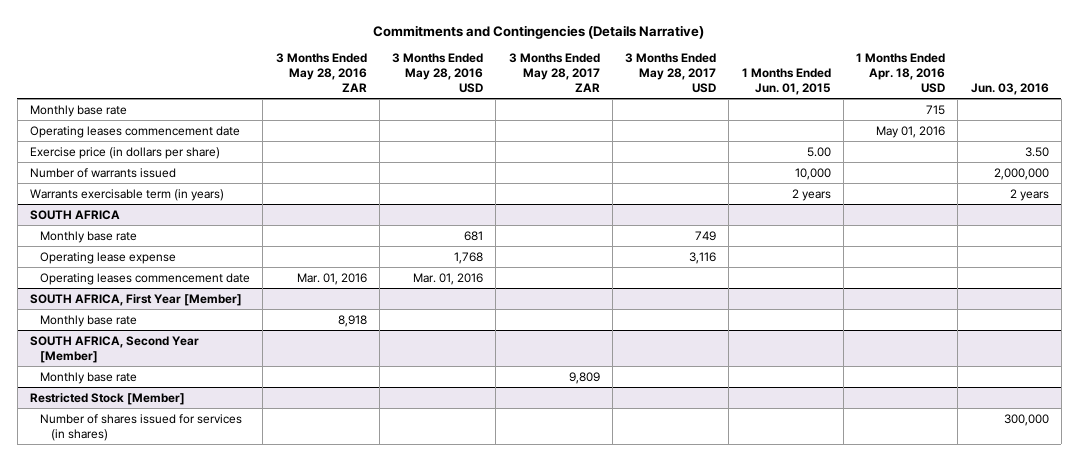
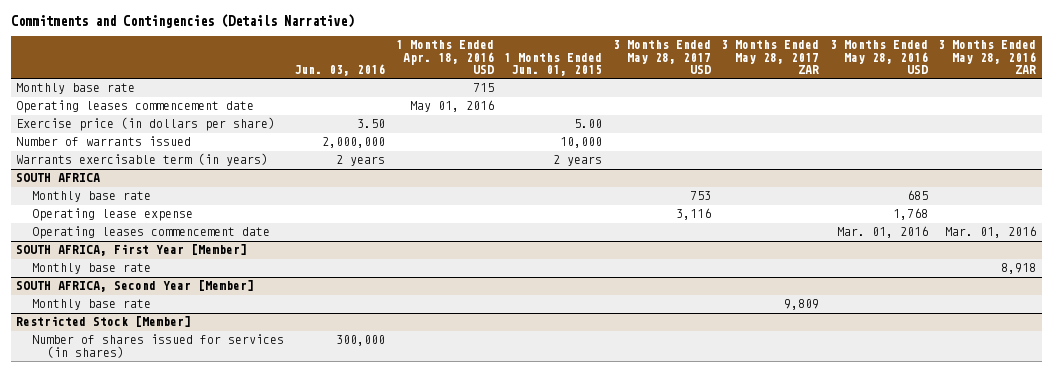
[464,230,484,241] 681 -> [906,190,928,201] 685
[695,230,717,241] 749 -> [689,191,711,201] 753

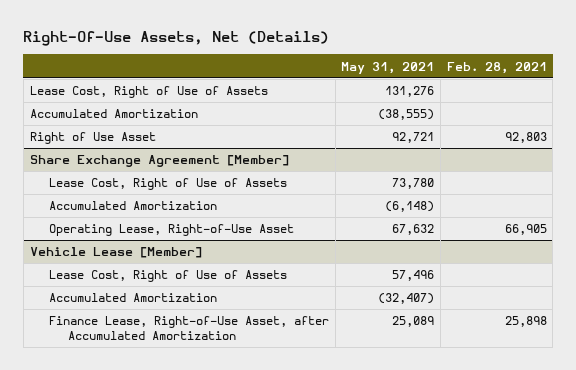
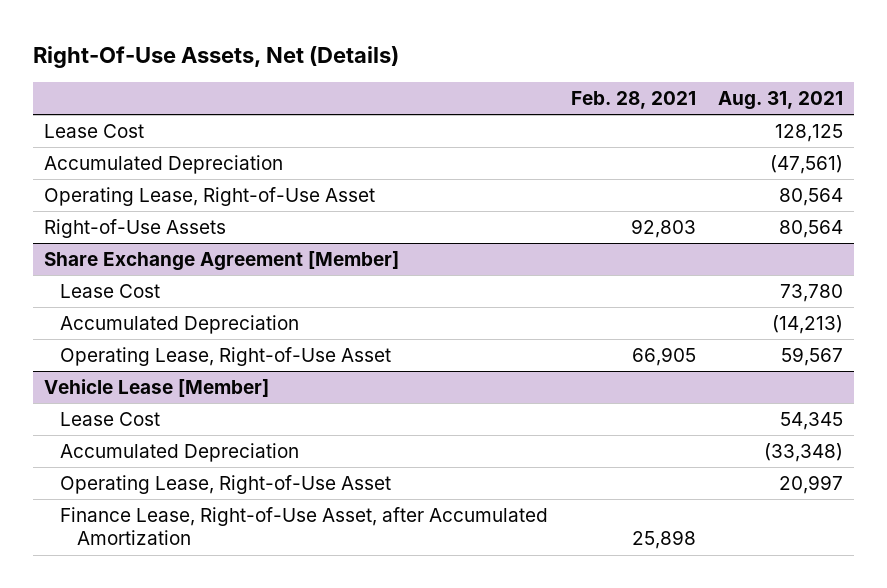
[341,61,435,74] May 31, 2021 -> none
none -> [717,90,843,110] Aug. 31, 2021
[29,86,268,99] Lease Cost, Right of Use of Assets -> [44,124,145,139] Lease Cost
[29,109,198,119] Accumulated Amortization -> [44,155,284,175] Accumulated Depreciation
none -> [44,187,376,207] Operating Lease, Right-of-Use Asset
[29,132,156,145] Right of Use Asset -> [44,219,227,239] Right-of-Use Assets
[48,178,287,191] Lease Cost, Right of Use of Assets -> [60,284,161,299] Lease Cost
[48,201,217,211] Accumulated Amortization -> [60,315,300,335] Accumulated Depreciation
[48,270,287,283] Lease Cost, Right of Use of Assets -> [60,412,161,427] Lease Cost
[48,293,217,303] Accumulated Amortization -> [60,443,300,463] Accumulated Depreciation
none -> [60,475,392,495] Operating Lease, Right-of-Use Asset

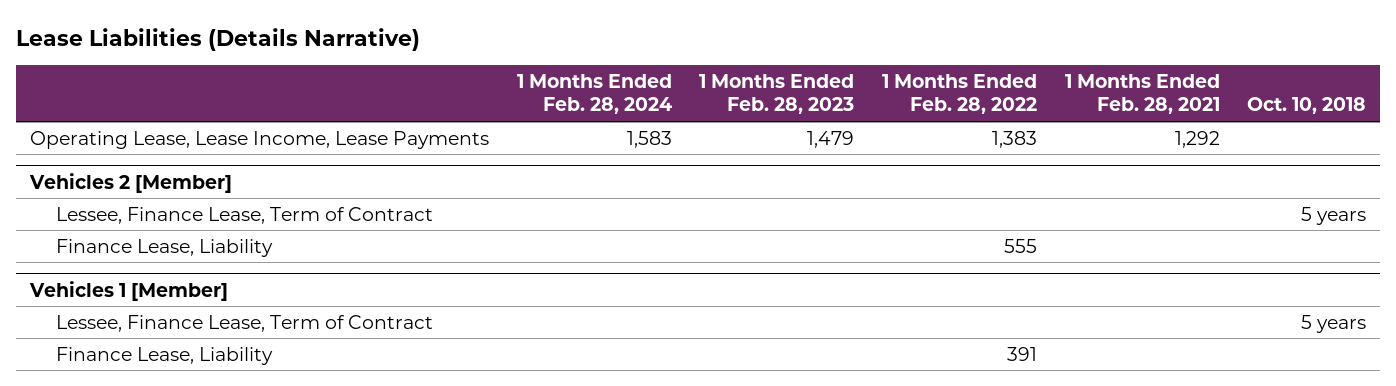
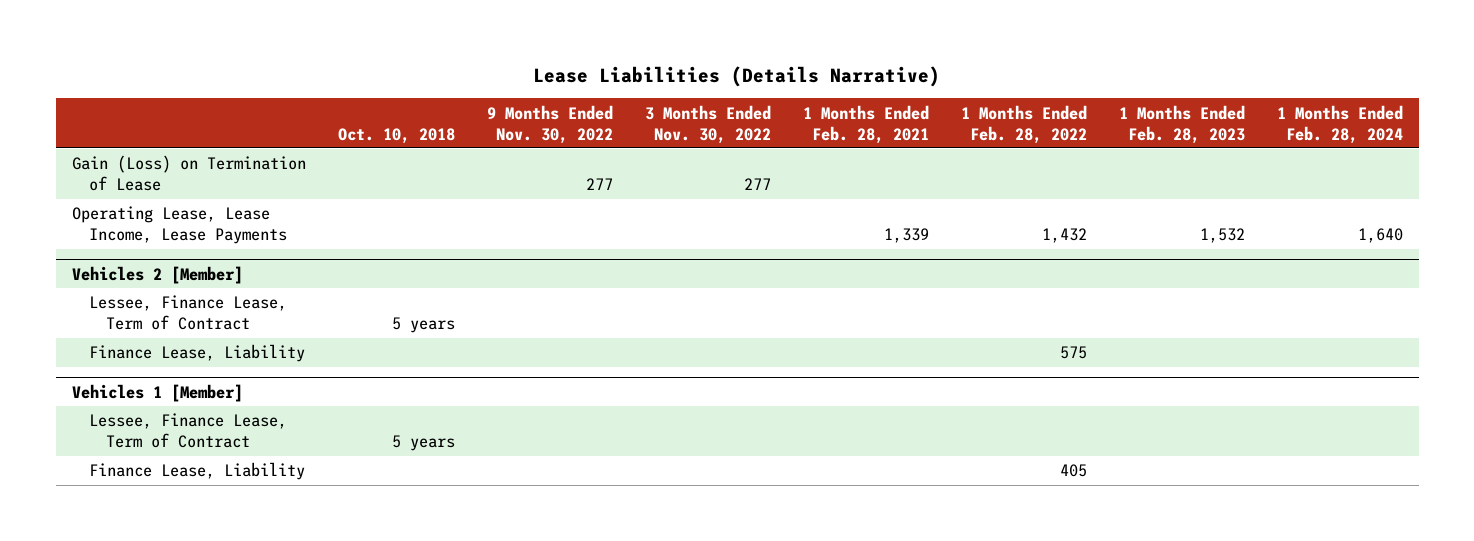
none -> [486,104,613,144] 9 Months Ended Nov. 30, 2022
none -> [644,104,771,144] 3 Months Ended Nov. 30, 2022
none -> [71,155,306,192] Gain (Loss) on Termination of Lease
[626,130,672,148] 1,583 -> [1357,228,1403,244] 1,640
[807,130,855,148] 1,479 -> [1199,228,1245,244] 1,532
[991,130,1037,148] 1,383 -> [1041,228,1087,244] 1,432
[1174,130,1220,148] 1,292 -> [883,228,929,244] 1,339
[1003,238,1037,253] 555 -> [1059,346,1087,360] 575
[1006,346,1037,361] 391 -> [1059,464,1087,478] 405

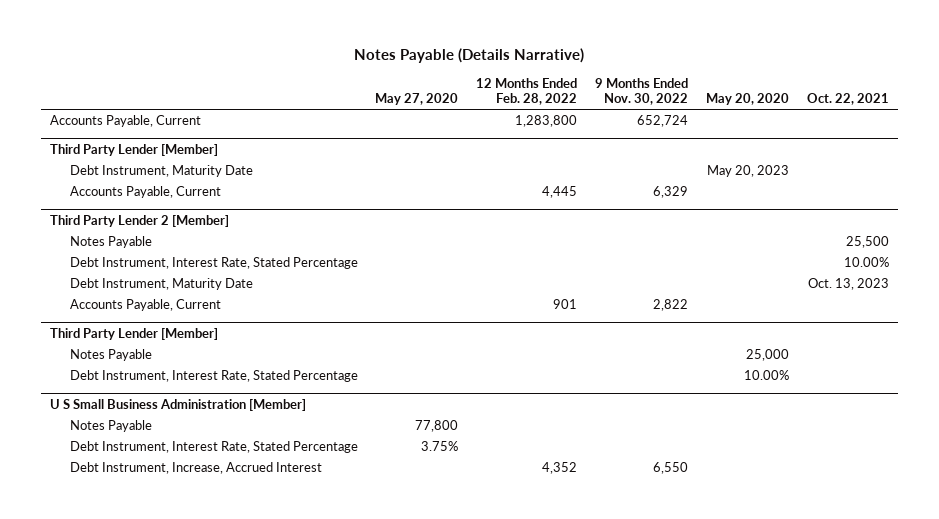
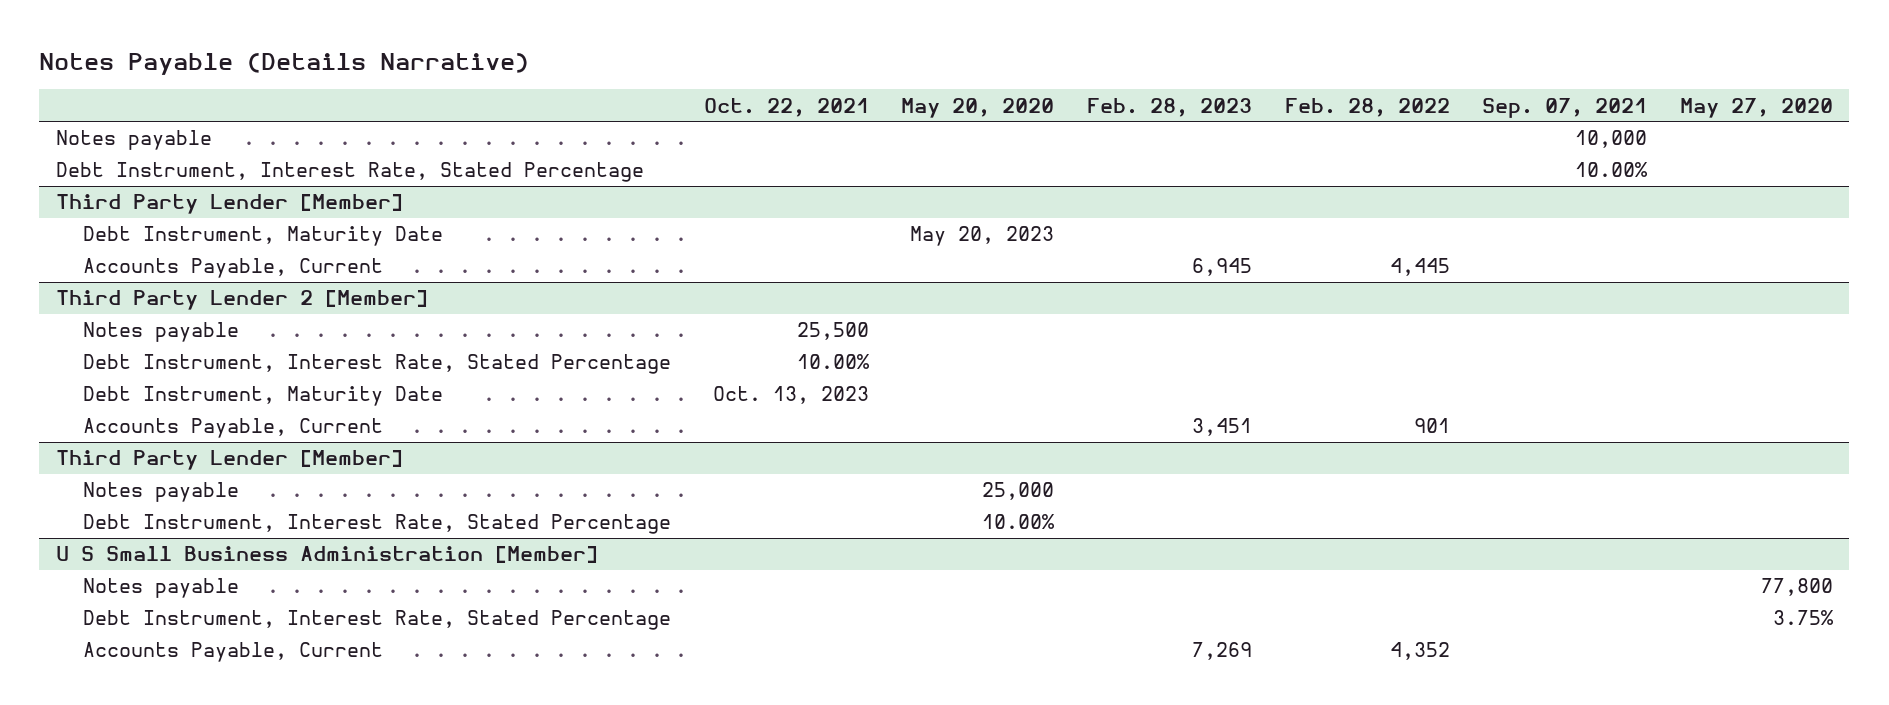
[476,77,578,106] 12 Months Ended Feb. 28, 2022 -> none
[595,77,689,106] 9 Months Ended Nov. 30, 2022 -> none
none -> [1086,97,1252,117] Feb. 28, 2023
none -> [1284,97,1450,117] Feb. 28, 2022
none -> [1482,97,1648,118] Sep. 07, 2021
[49,114,201,127] Accounts Payable, Current -> none
none -> [55,130,212,151] Notes payable
none -> [55,162,644,183] Debt Instrument, Interest Rate, Stated Percentage
[69,235,152,248] Notes Payable -> [83,322,240,343] Notes payable
[69,348,152,361] Notes Payable -> [83,482,240,503] Notes payable
[69,419,152,432] Notes Payable -> [83,578,240,599] Notes payable
[69,461,322,474] Debt Instrument, Increase, Accrued Interest -> none
none -> [83,642,384,663] Accounts Payable, Current

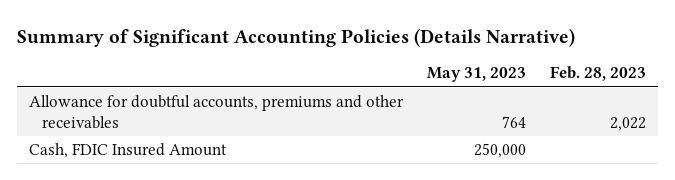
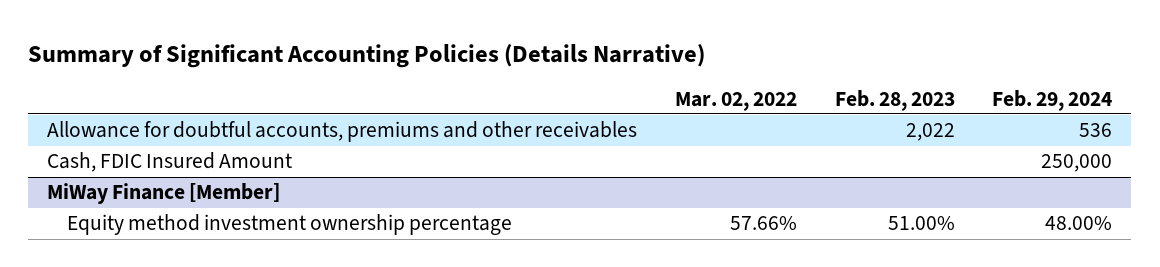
[426,67,526,83] May 31, 2023 -> none
none -> [674,91,797,111] Mar. 02, 2022
none -> [992,89,1113,111] Feb. 29, 2024
none -> [47,183,281,205] MiWay Finance [Member]
none -> [67,214,513,236] Equity method investment ownership percentage

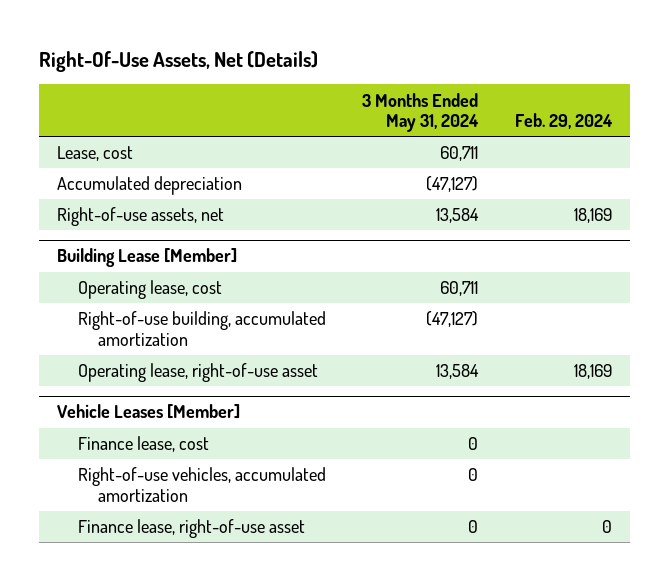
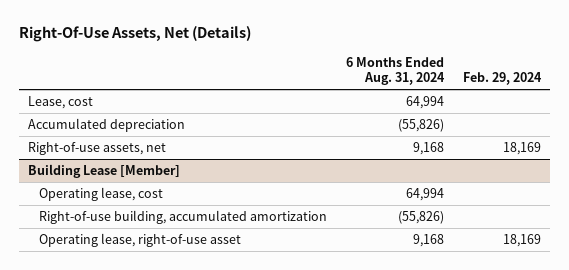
[362,92,480,133] 3 Months Ended May 31, 2024 -> none
none -> [345,56,445,86] 6 Months Ended Aug. 31, 2024
[57,404,241,420] Vehicle Leases [Member] -> none
[77,436,209,453] Finance lease, cost -> none
[77,467,326,502] Right-of-use vehicles, accumulated amortization -> none
[77,519,305,539] Finance lease, right-of-use asset -> none

